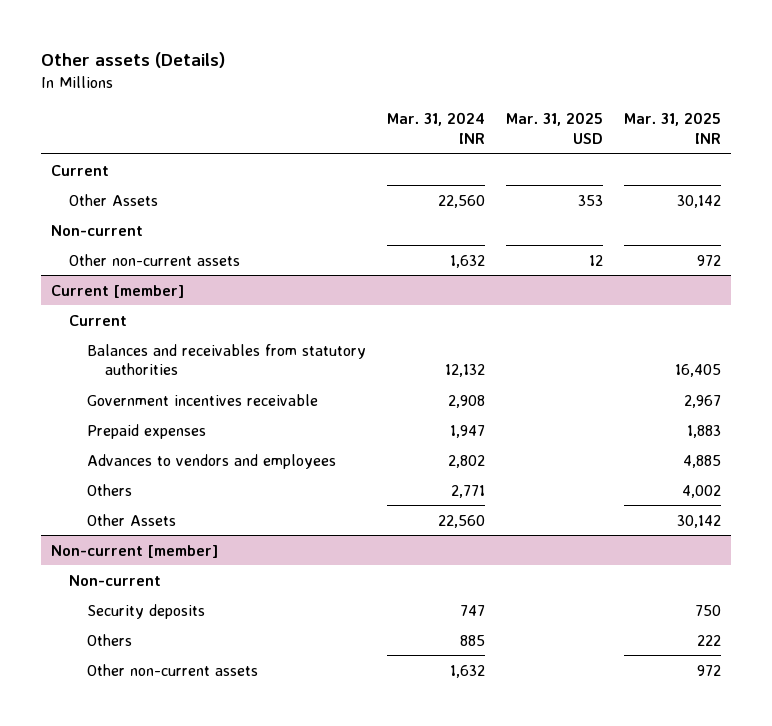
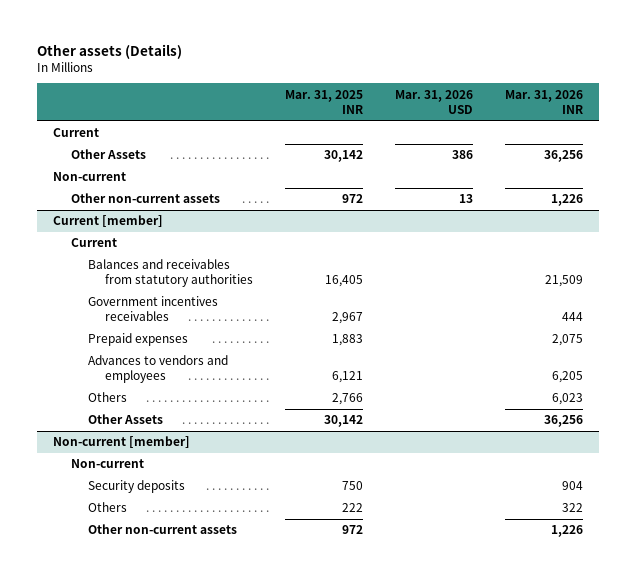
[387,112,486,145] Mar. 31, 2024 INR -> none
[505,112,603,145] Mar. 31, 2025 USD -> none
none -> [395,89,474,114] Mar. 31, 2026 USD
none -> [505,89,584,114] Mar. 31, 2026 INR
[87,393,319,406] Government incentives receivable -> [87,296,218,322] Government incentives receivables
[682,454,721,468] 4,885 -> [332,371,364,384] 6,121
[681,484,721,498] 4,002 -> [332,393,364,406] 2,766

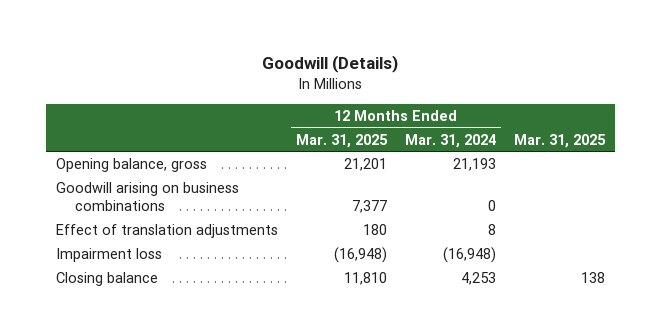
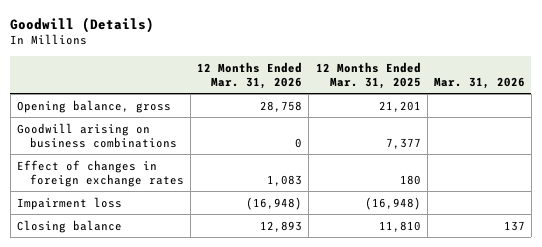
[405,133,497,148] Mar. 31, 2024 -> none
[514,133,607,148] Mar. 31, 2025 -> none
none -> [197,61,303,89] 12 Months Ended Mar. 31, 2026
none -> [433,76,525,89] Mar. 31, 2026
[55,224,278,239] Effect of translation adjustments -> [16,159,185,187] Effect of changes in foreign exchange rates

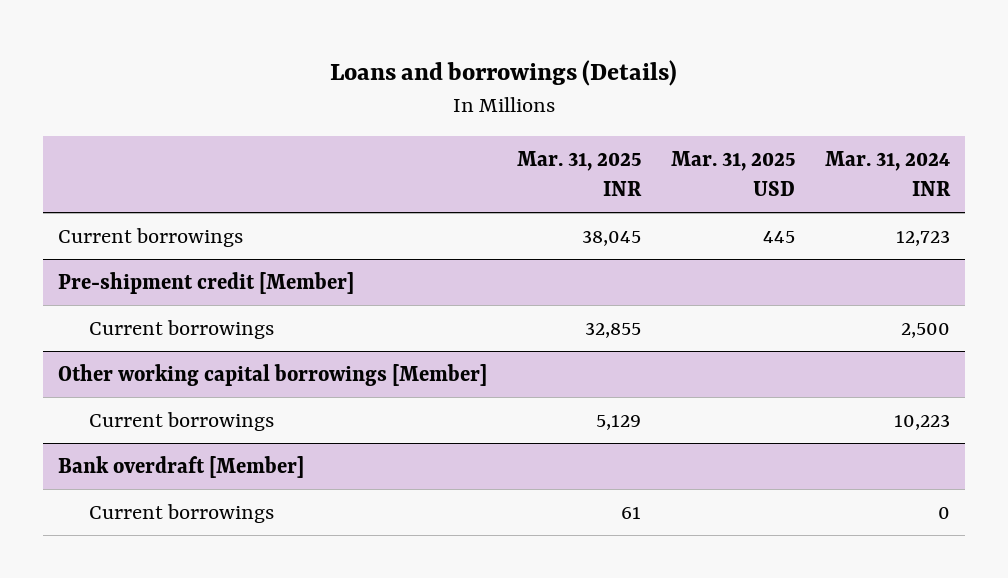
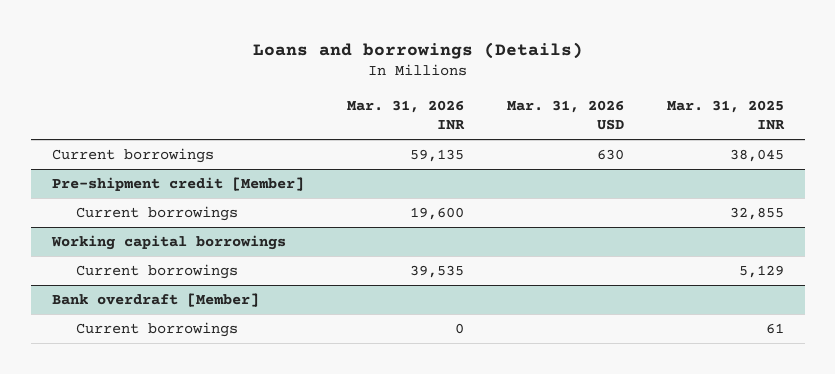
[671,150,796,197] Mar. 31, 2025 USD -> none
[825,150,952,197] Mar. 31, 2024 INR -> none
none -> [346,99,465,131] Mar. 31, 2026 INR
none -> [506,99,624,131] Mar. 31, 2026 USD
[58,363,488,386] Other working capital borrowings [Member] -> [50,234,286,250] Working capital borrowings

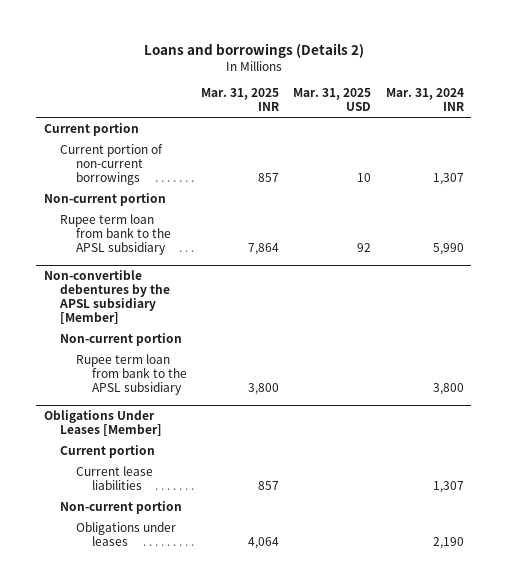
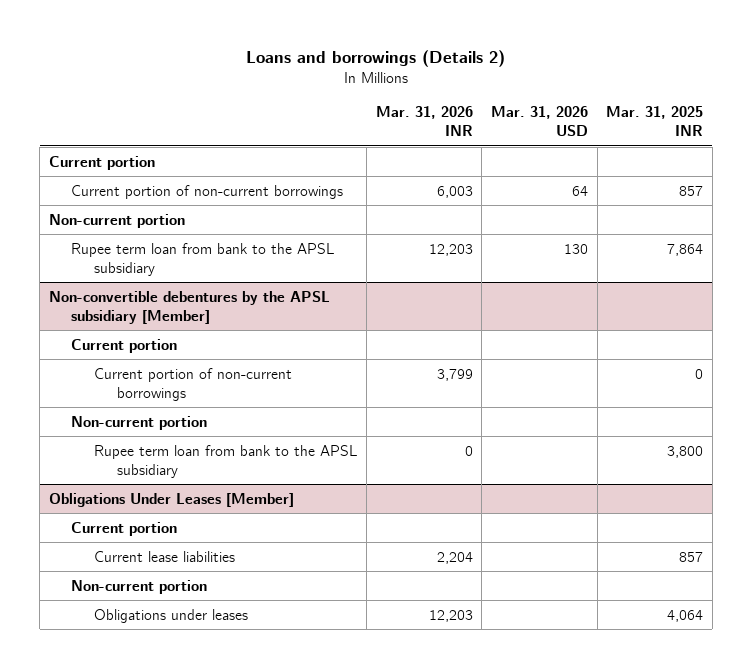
[293,87,372,112] Mar. 31, 2025 USD -> none
[385,87,464,112] Mar. 31, 2024 INR -> none
none -> [375,106,473,137] Mar. 31, 2026 INR
none -> [490,106,588,137] Mar. 31, 2026 USD
none -> [71,338,178,353] Current portion
none -> [93,367,292,401] Current portion of non-current borrowings

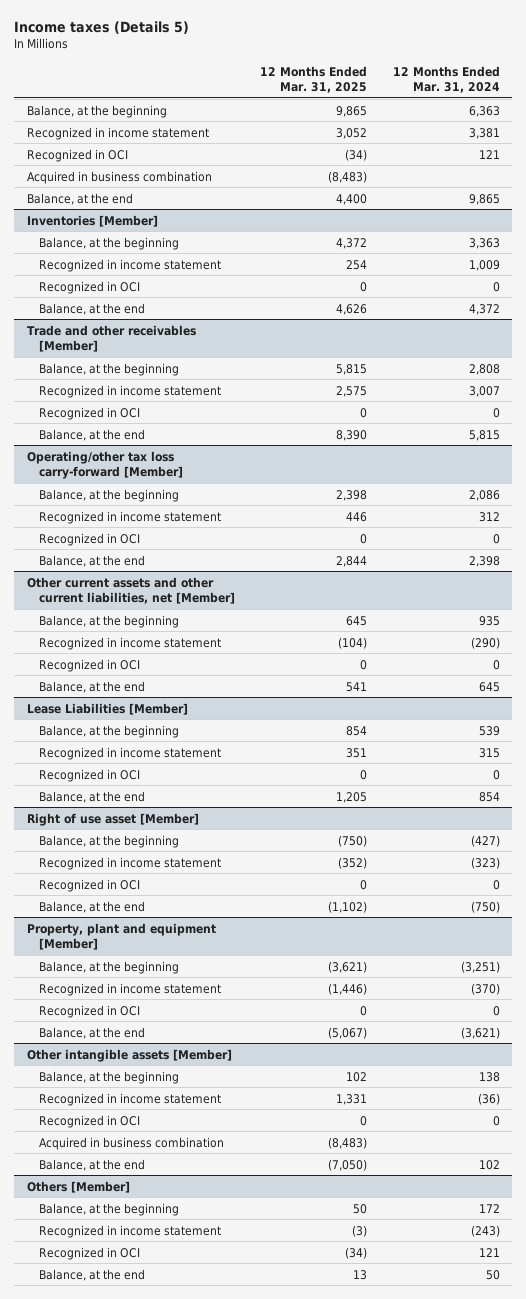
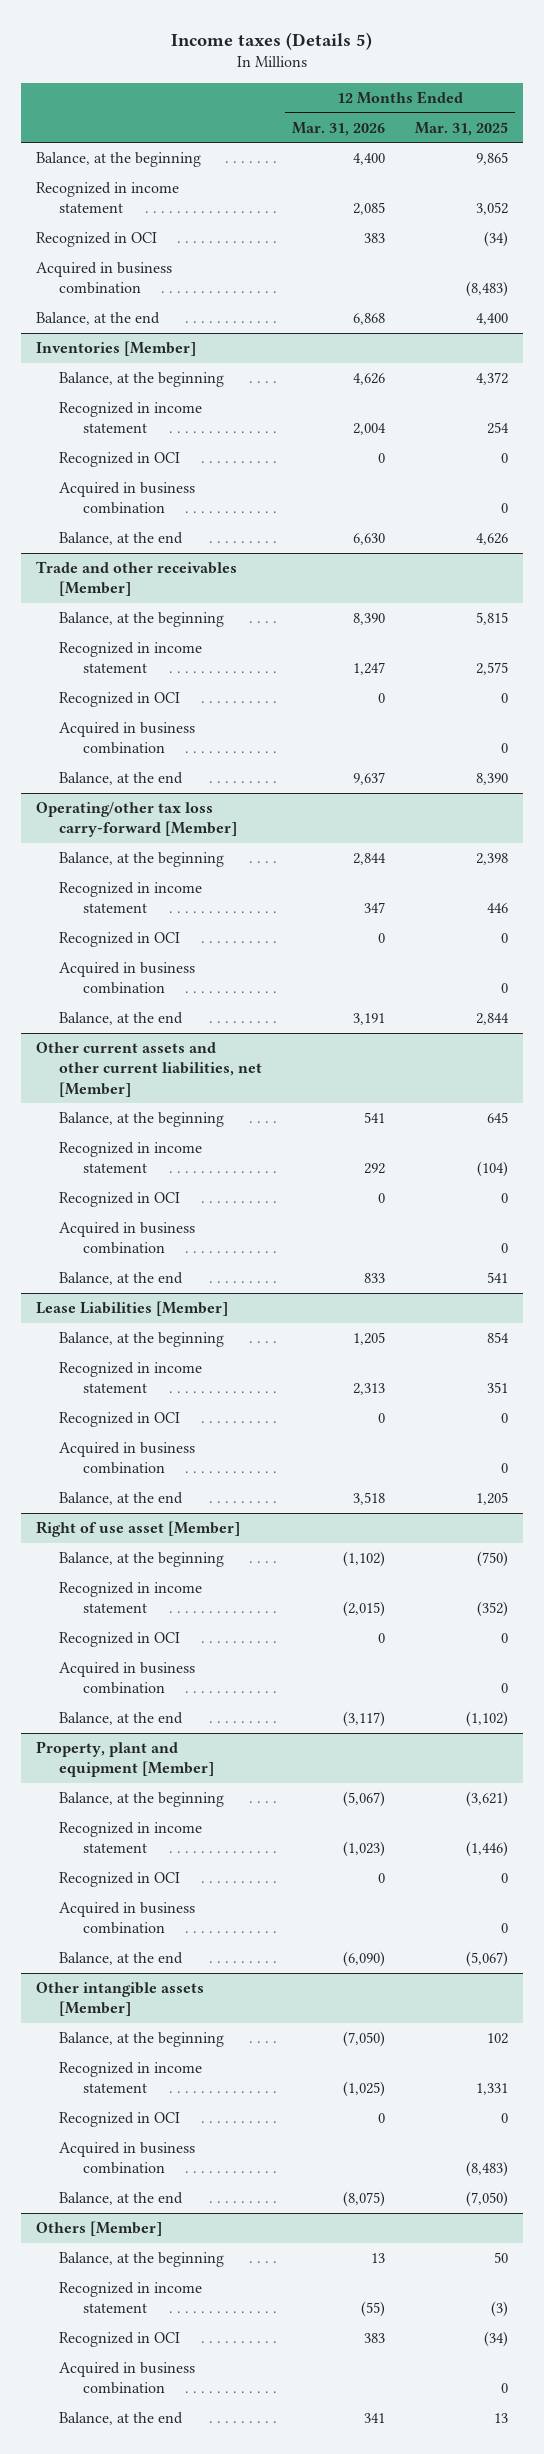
[392,65,500,93] 12 Months Ended Mar. 31, 2024 -> none
none -> [292,121,386,136] Mar. 31, 2026
none -> [59,481,196,515] Acquired in business combination
none -> [59,721,196,755] Acquired in business combination
none -> [59,961,196,995] Acquired in business combination
none -> [59,1221,196,1255] Acquired in business combination
none -> [59,1441,196,1475] Acquired in business combination
none -> [59,1661,196,1695] Acquired in business combination
none -> [59,1901,196,1935] Acquired in business combination
none -> [59,2361,196,2395] Acquired in business combination

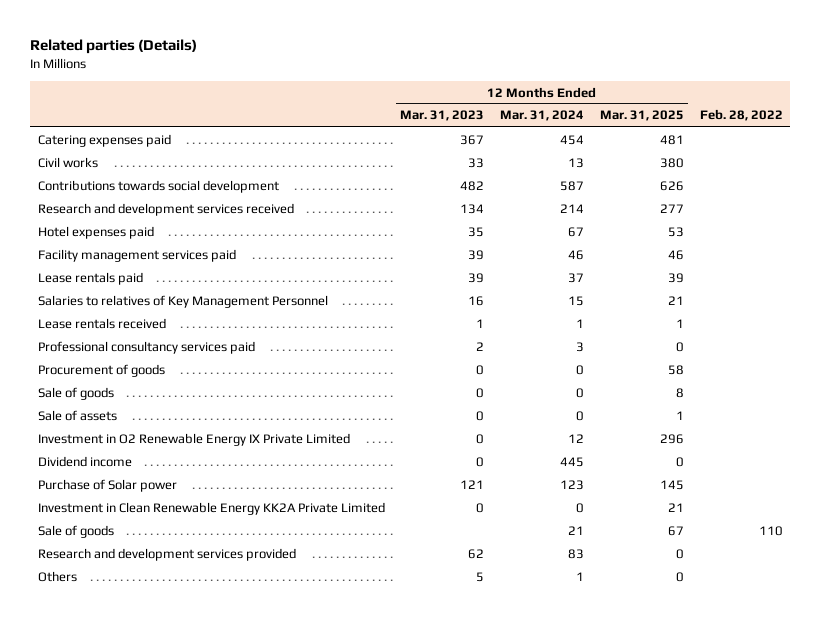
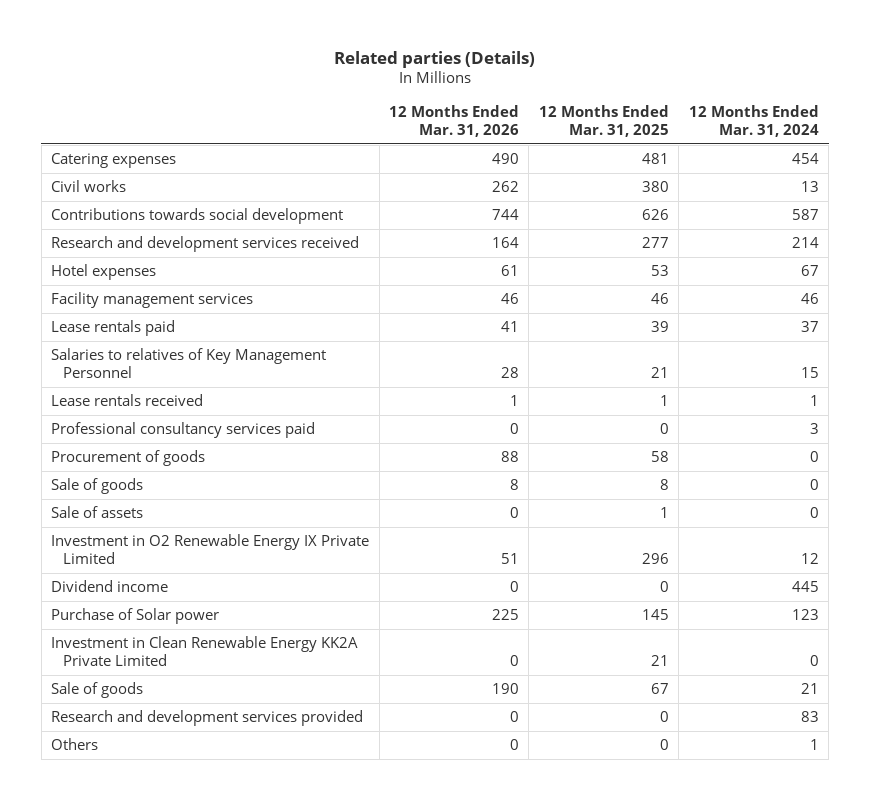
[400,110,485,122] Mar. 31, 2023 -> none
[699,109,783,122] Feb. 28, 2022 -> none
none -> [388,105,519,137] 12 Months Ended Mar. 31, 2026
[37,133,171,147] Catering expenses paid -> [51,153,177,169] Catering expenses
[37,225,154,239] Hotel expenses paid -> [51,264,157,281] Hotel expenses
[37,248,236,262] Facility management services paid -> [51,292,254,309] Facility management services

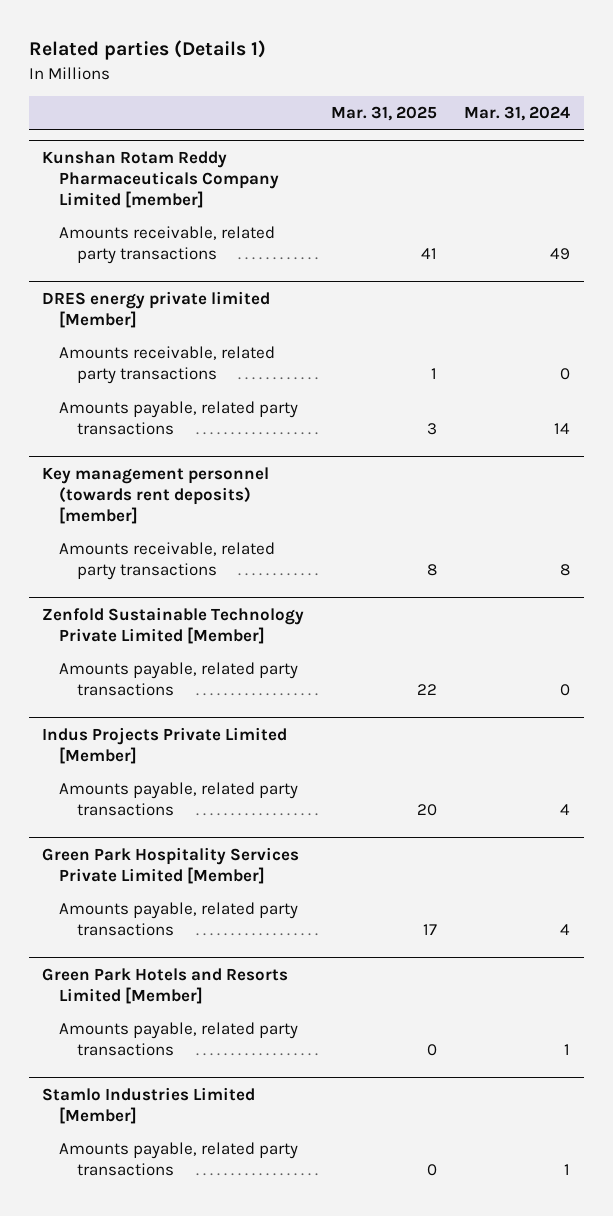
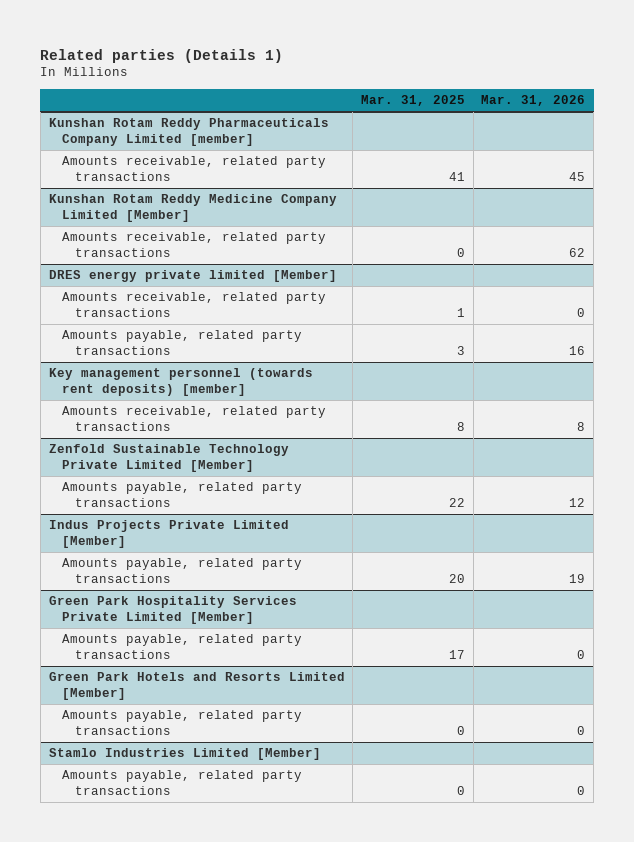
[464,105,571,121] Mar. 31, 2024 -> none
none -> [481,95,586,107] Mar. 31, 2026
none -> [48,194,337,223] Kunshan Rotam Reddy Medicine Company Limited [Member]
none -> [62,232,327,258] Amounts receivable, related party transactions

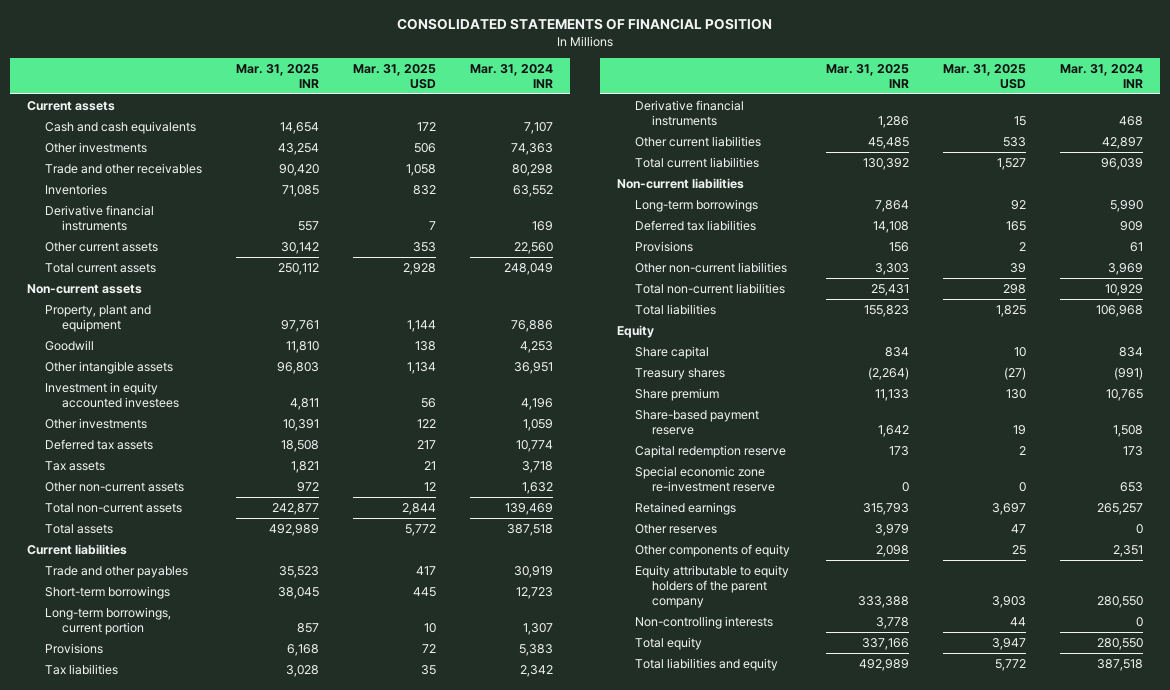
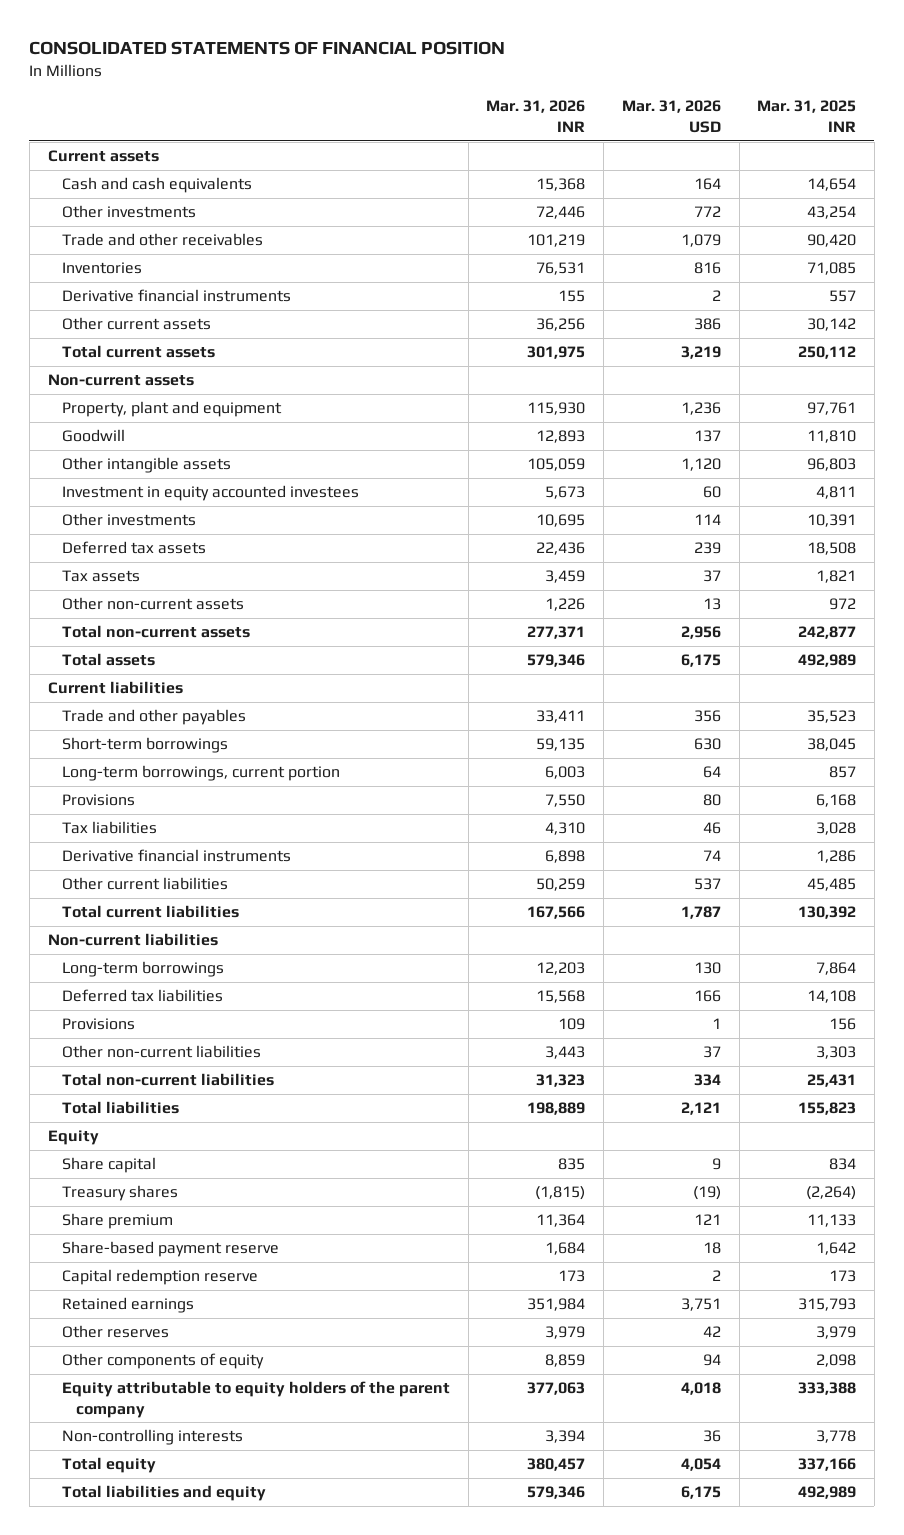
[352,63,436,89] Mar. 31, 2025 USD -> none
[469,63,553,88] Mar. 31, 2024 INR -> none
none -> [486,100,586,133] Mar. 31, 2026 INR
none -> [621,100,721,134] Mar. 31, 2026 USD
[634,465,776,492] Special economic zone re-investment reserve -> none

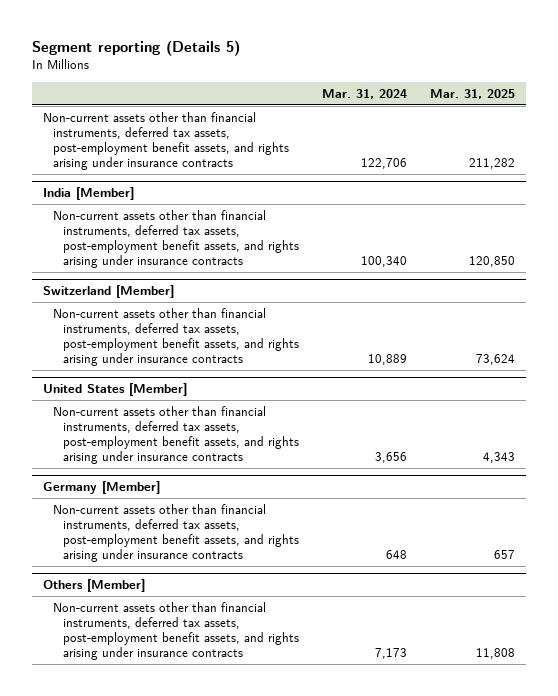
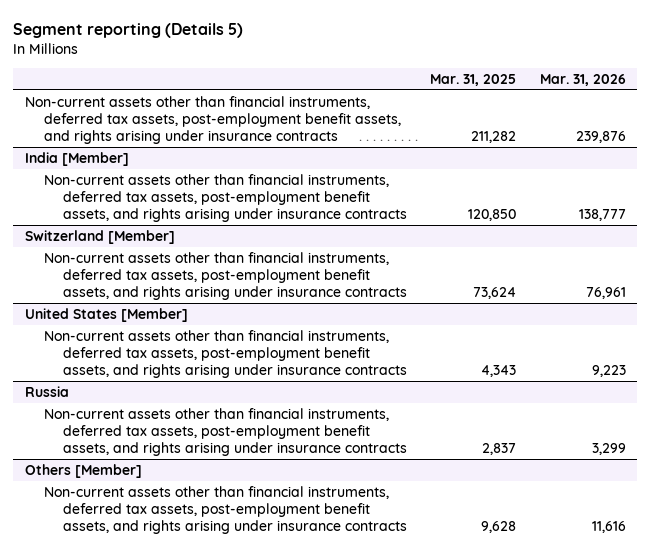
[321,88,407,99] Mar. 31, 2024 -> none
none -> [539,73,626,86] Mar. 31, 2026
[43,481,161,495] Germany [Member] -> none
none -> [24,385,69,397] Russia
[493,550,515,560] 657 -> [482,443,517,456] 2,837
[475,648,515,660] 11,808 -> [481,521,517,534] 9,628

